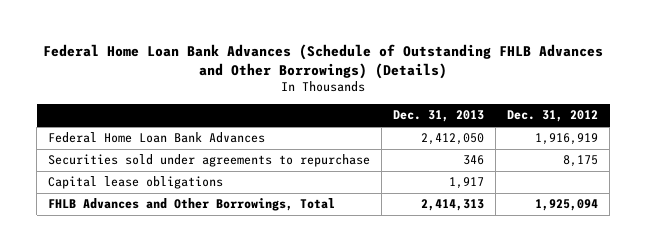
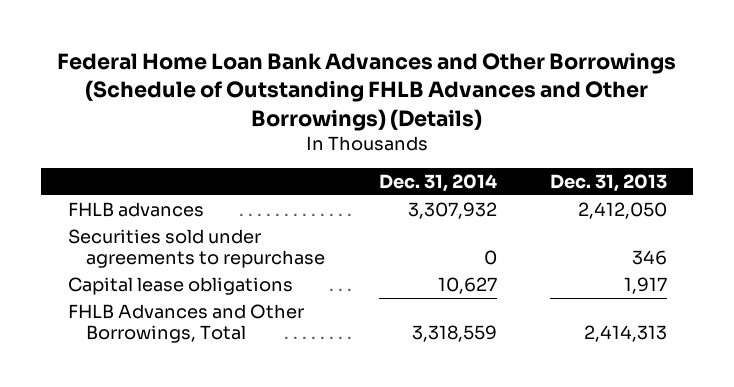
[43,43,604,79] Federal Home Loan Bank Advances (Schedule of Outstanding FHLB Advances and Other Borrowings) (Details) -> [57,52,677,131] Federal Home Loan Bank Advances and Other Borrowings (Schedule of Outstanding FHLB Advances and Other Borrowings) (Details)
[507,110,599,123] Dec. 31, 2012 -> none
none -> [378,174,497,193] Dec. 31, 2014
[48,132,266,144] Federal Home Loan Bank Advances -> [67,201,204,217] FHLB advances

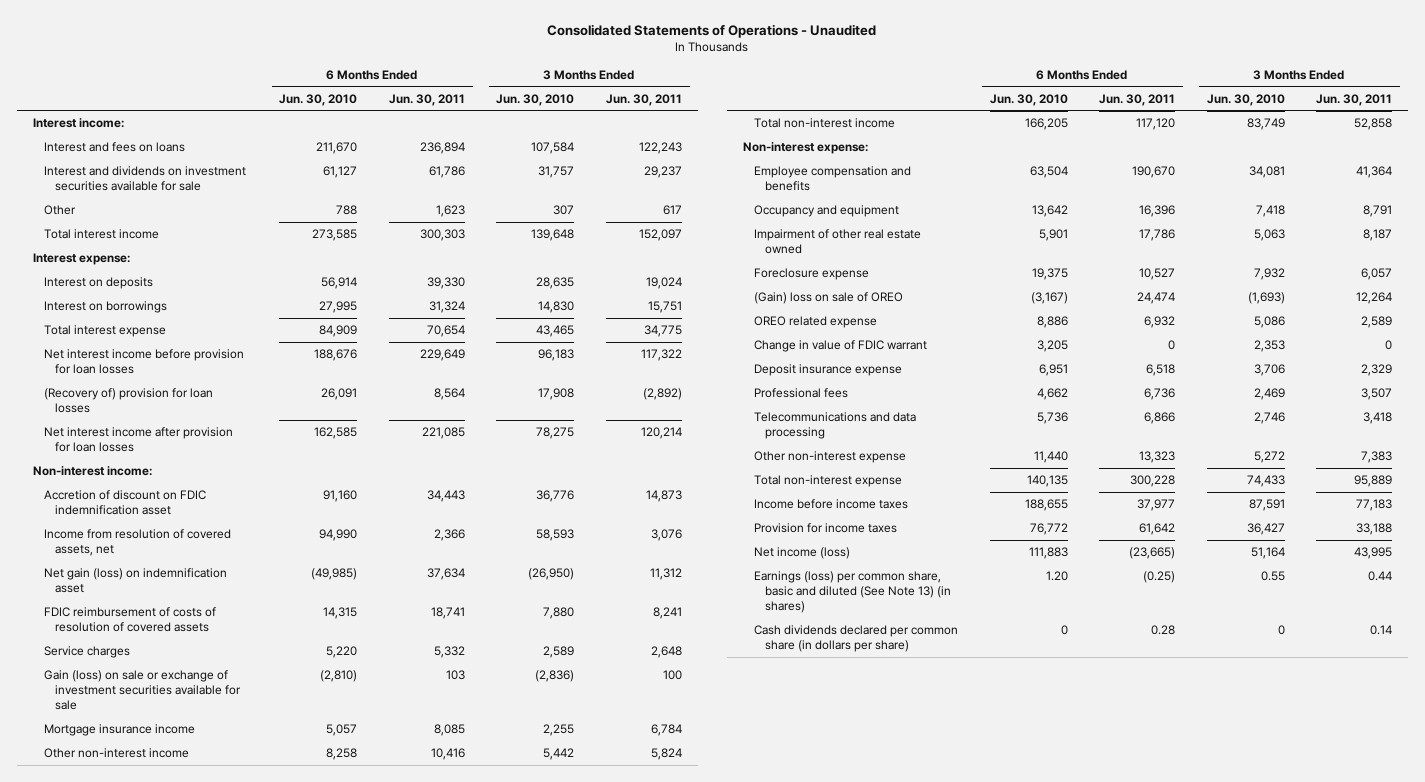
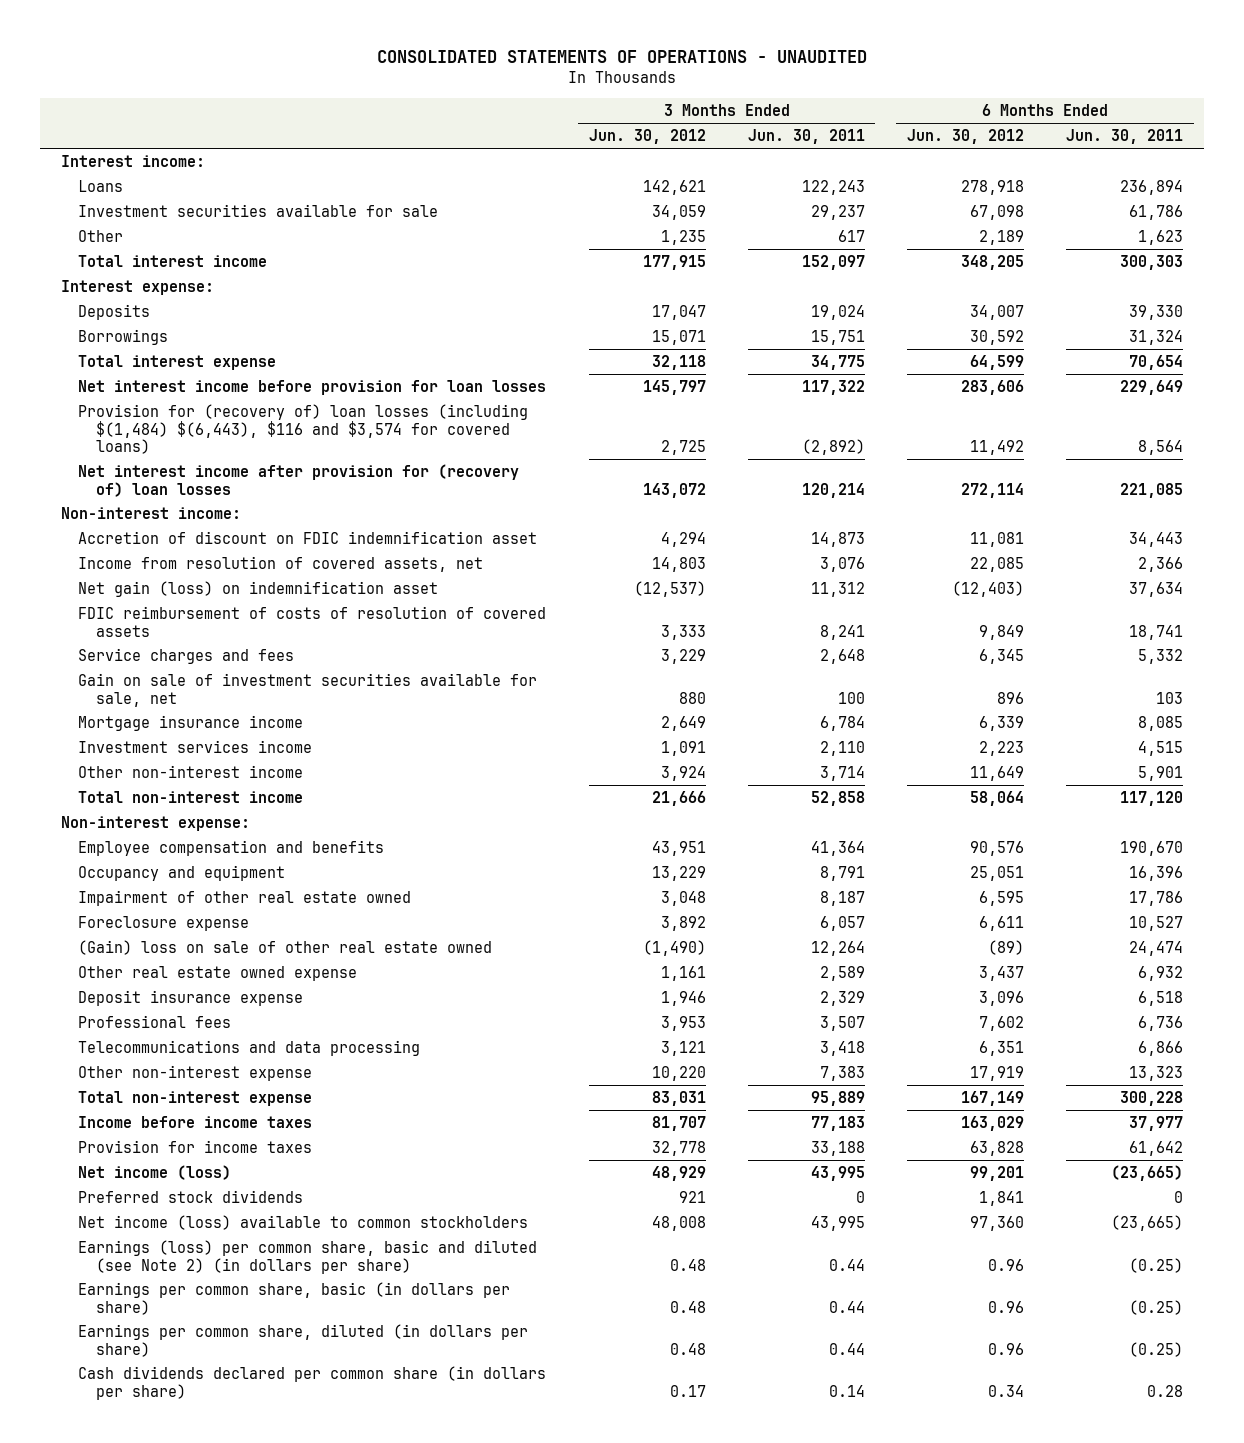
[547,24,877,39] Consolidated Statements of Operations - Unaudited -> [376,50,867,64] CONSOLIDATED STATEMENTS OF OPERATIONS - UNAUDITED
[279,93,358,106] Jun. 30, 2010 -> none
[496,93,575,106] Jun. 30, 2010 -> none
none -> [588,129,706,145] Jun. 30, 2012
none -> [906,129,1024,145] Jun. 30, 2012
[43,142,185,153] Interest and fees on loans -> [78,179,124,192] Loans
[43,166,246,191] Interest and dividends on investment securities available for sale -> [78,203,439,217] Investment securities available for sale
[43,277,153,290] Interest on deposits -> [78,303,151,320] Deposits
[43,301,167,314] Interest on borrowings -> [78,328,169,345] Borrowings
[43,388,213,413] (Recovery of) provision for loan losses -> [78,403,529,455] Provision for (recovery of) loan losses (including $(1,484) $(6,443), $116 and $3,574 for covered loans)
[43,427,233,452] Net interest income after provision for loan losses -> [78,463,520,497] Net interest income after provision for (recovery of) loan losses
[43,646,130,659] Service charges -> [78,647,295,664] Service charges and fees
[43,670,242,710] Gain (loss) on sale or exchange of investment securities available for sale -> [78,672,538,707] Gain on sale of investment securities available for sale, net
none -> [78,739,313,753] Investment services income
[430,748,465,761] 10,416 -> [1137,765,1183,781] 5,901
[650,748,682,761] 5,824 -> [819,765,865,781] 3,714
[754,340,928,353] Change in value of FDIC warrant -> none
[754,292,904,305] (Gain) loss on sale of OREO -> [78,939,493,955] (Gain) loss on sale of other real estate owned
[754,316,878,329] OREO related expense -> [78,965,358,981] Other real estate owned expense
none -> [78,1189,304,1203] Preferred stock dividends
none -> [78,1214,529,1230] Net income (loss) available to common stockholders
[754,571,952,613] Earnings (loss) per common share, basic and diluted (See Note 13) (in shares) -> [78,1239,538,1274] Earnings (loss) per common share, basic and diluted (see Note 2) (in dollars per share)
none -> [78,1281,511,1315] Earnings per common share, basic (in dollars per share)
none -> [78,1323,529,1357] Earnings per common share, diluted (in dollars per share)

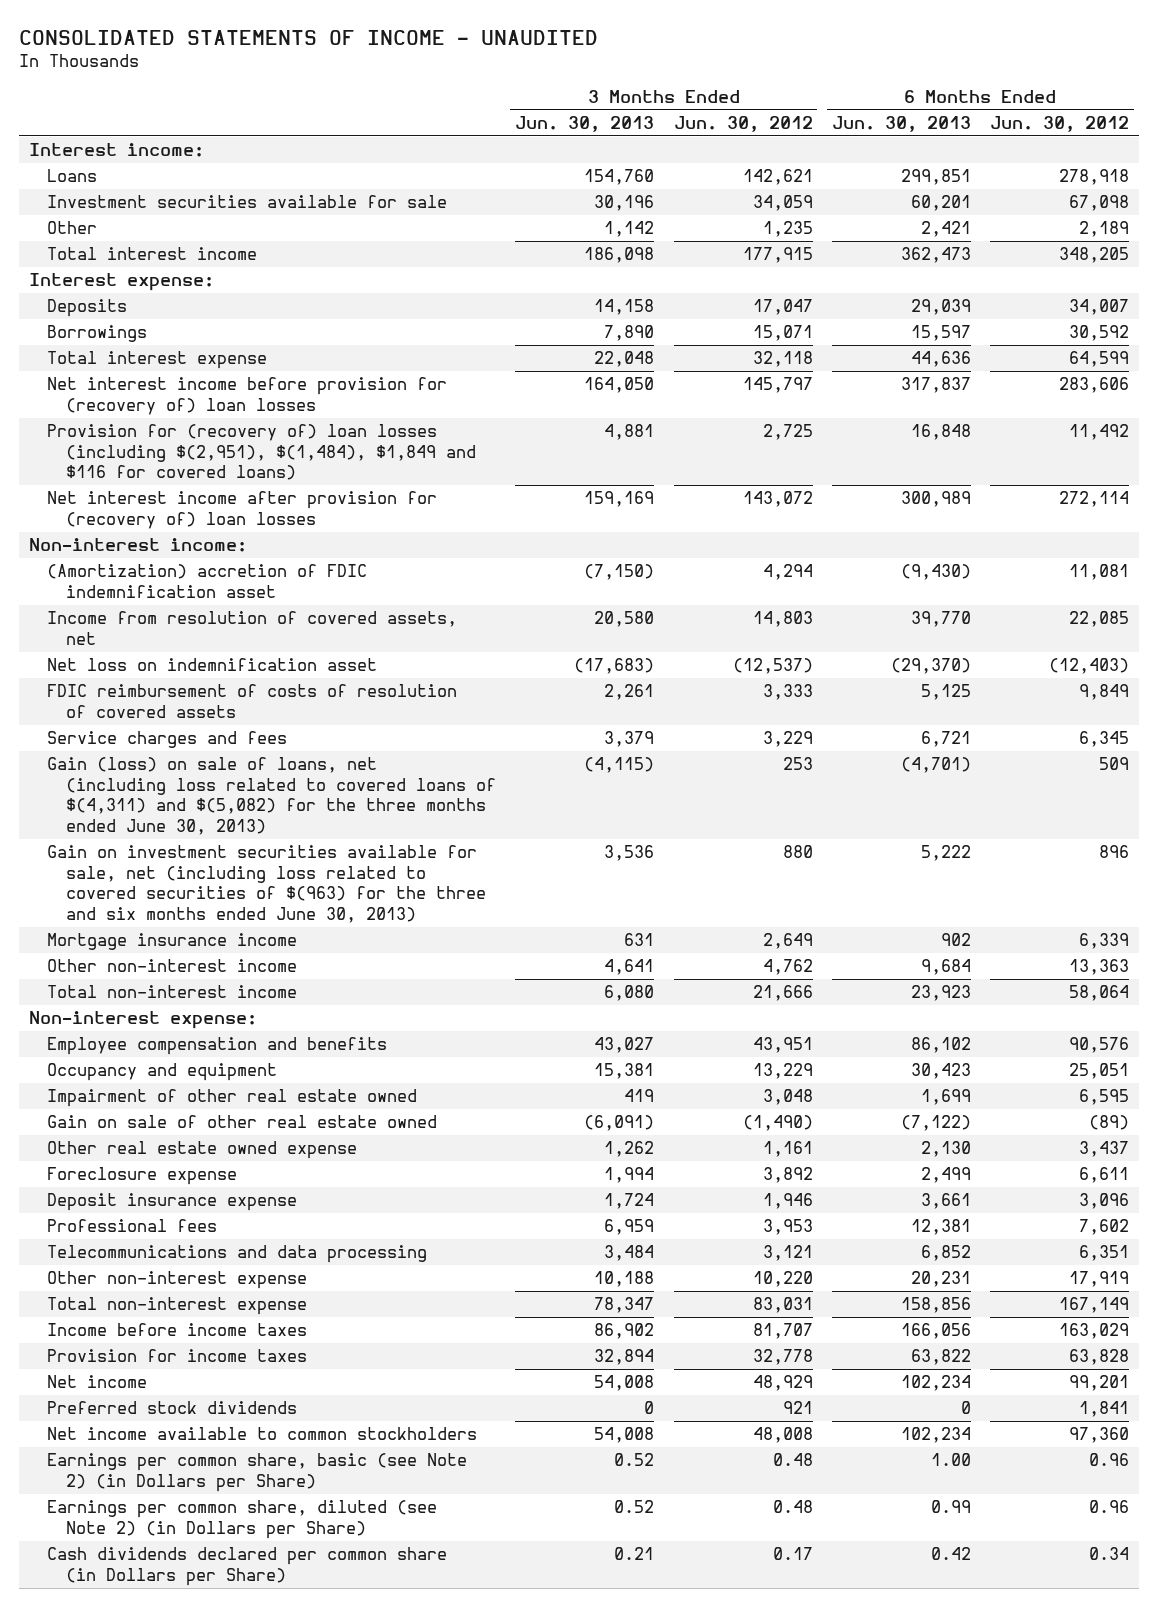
[376,50,867,64] CONSOLIDATED STATEMENTS OF OPERATIONS - UNAUDITED -> [18,29,598,45] CONSOLIDATED STATEMENTS OF INCOME - UNAUDITED
[747,129,865,145] Jun. 30, 2011 -> none
[1065,129,1183,145] Jun. 30, 2011 -> none
none -> [515,115,655,132] Jun. 30, 2013
none -> [831,115,971,132] Jun. 30, 2013
[78,379,547,395] Net interest income before provision for loan losses -> [47,377,448,415] Net interest income before provision for (recovery of) loan losses
[78,403,529,455] Provision for (recovery of) loan losses (including $(1,484) $(6,443), $116 and $3,574 for covered loans) -> [47,424,476,481] Provision for (recovery of) loan losses (including $(2,951), $(1,484), $1,849 and $116 for covered loans)
[78,530,538,544] Accretion of discount on FDIC indemnification asset -> [47,564,368,598] (Amortization) accretion of FDIC indemnification asset
[78,580,439,597] Net gain (loss) on indemnification asset -> [47,658,378,672] Net loss on indemnification asset
none -> [47,757,496,835] Gain (loss) on sale of loans, net (including loss related to covered loans of $(4,311) and $(5,082) for the three months ended June 30, 2013)
[78,672,538,707] Gain on sale of investment securities available for sale, net -> [47,845,486,923] Gain on investment securities available for sale, net (including loss related to covered securities of $(963) for the three and six months ended June 30, 2013)
[78,739,313,753] Investment services income -> none
[660,765,706,781] 3,924 -> [762,959,813,976] 4,762
[969,765,1024,781] 11,649 -> [1069,959,1130,976] 13,363
[78,939,493,955] (Gain) loss on sale of other real estate owned -> [47,1115,438,1129] Gain on sale of other real estate owned
[78,915,250,931] Foreclosure expense -> [47,1167,238,1186] Foreclosure expense
[78,1164,232,1180] Net income (loss) -> [47,1375,148,1389] Net income
[78,1239,538,1274] Earnings (loss) per common share, basic and diluted (see Note 2) (in dollars per share) -> none
[78,1214,529,1230] Net income (loss) available to common stockholders -> [47,1427,478,1441] Net income available to common stockholders
[78,1281,511,1315] Earnings per common share, basic (in dollars per share) -> [47,1453,468,1492] Earnings per common share, basic (see Note 2) (in Dollars per Share)
[78,1323,529,1357] Earnings per common share, diluted (in dollars per share) -> [47,1500,438,1539] Earnings per common share, diluted (see Note 2) (in Dollars per Share)
[78,1365,547,1400] Cash dividends declared per common share (in dollars per share) -> [47,1547,448,1586] Cash dividends declared per common share (in Dollars per Share)

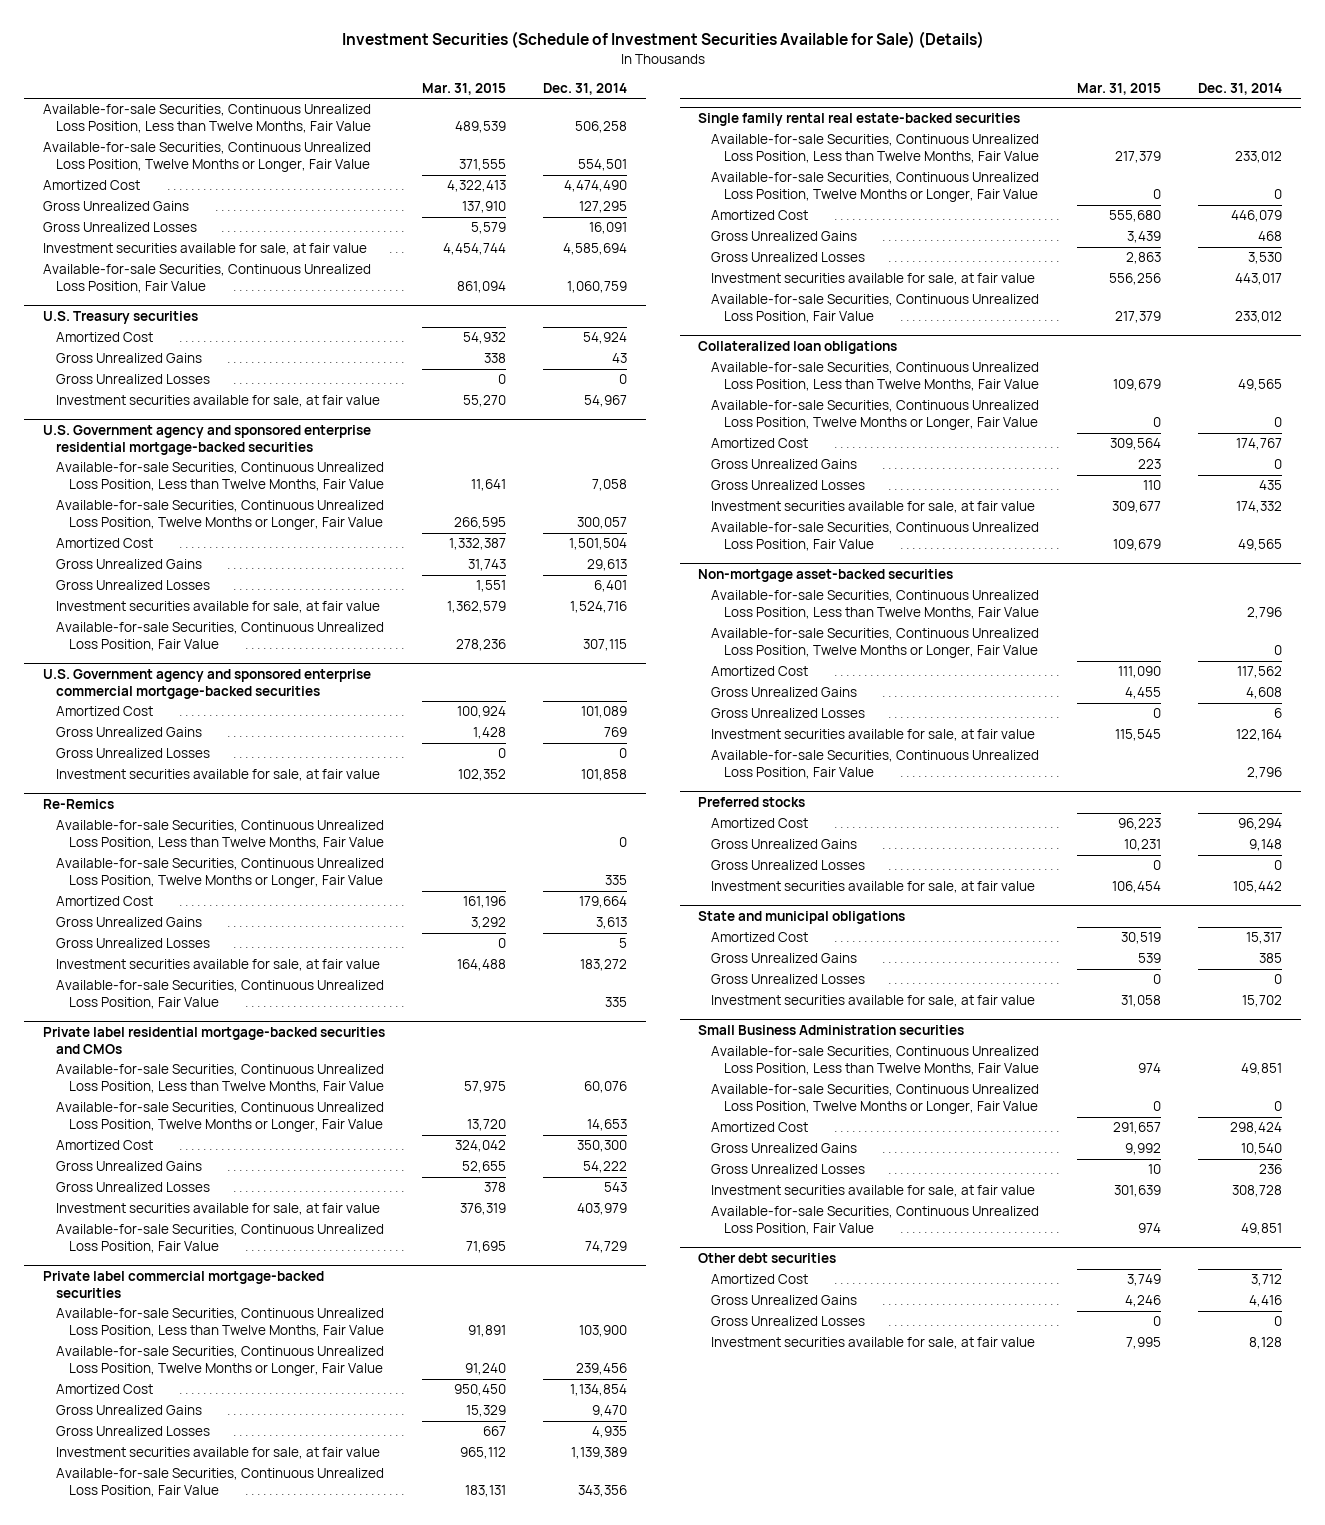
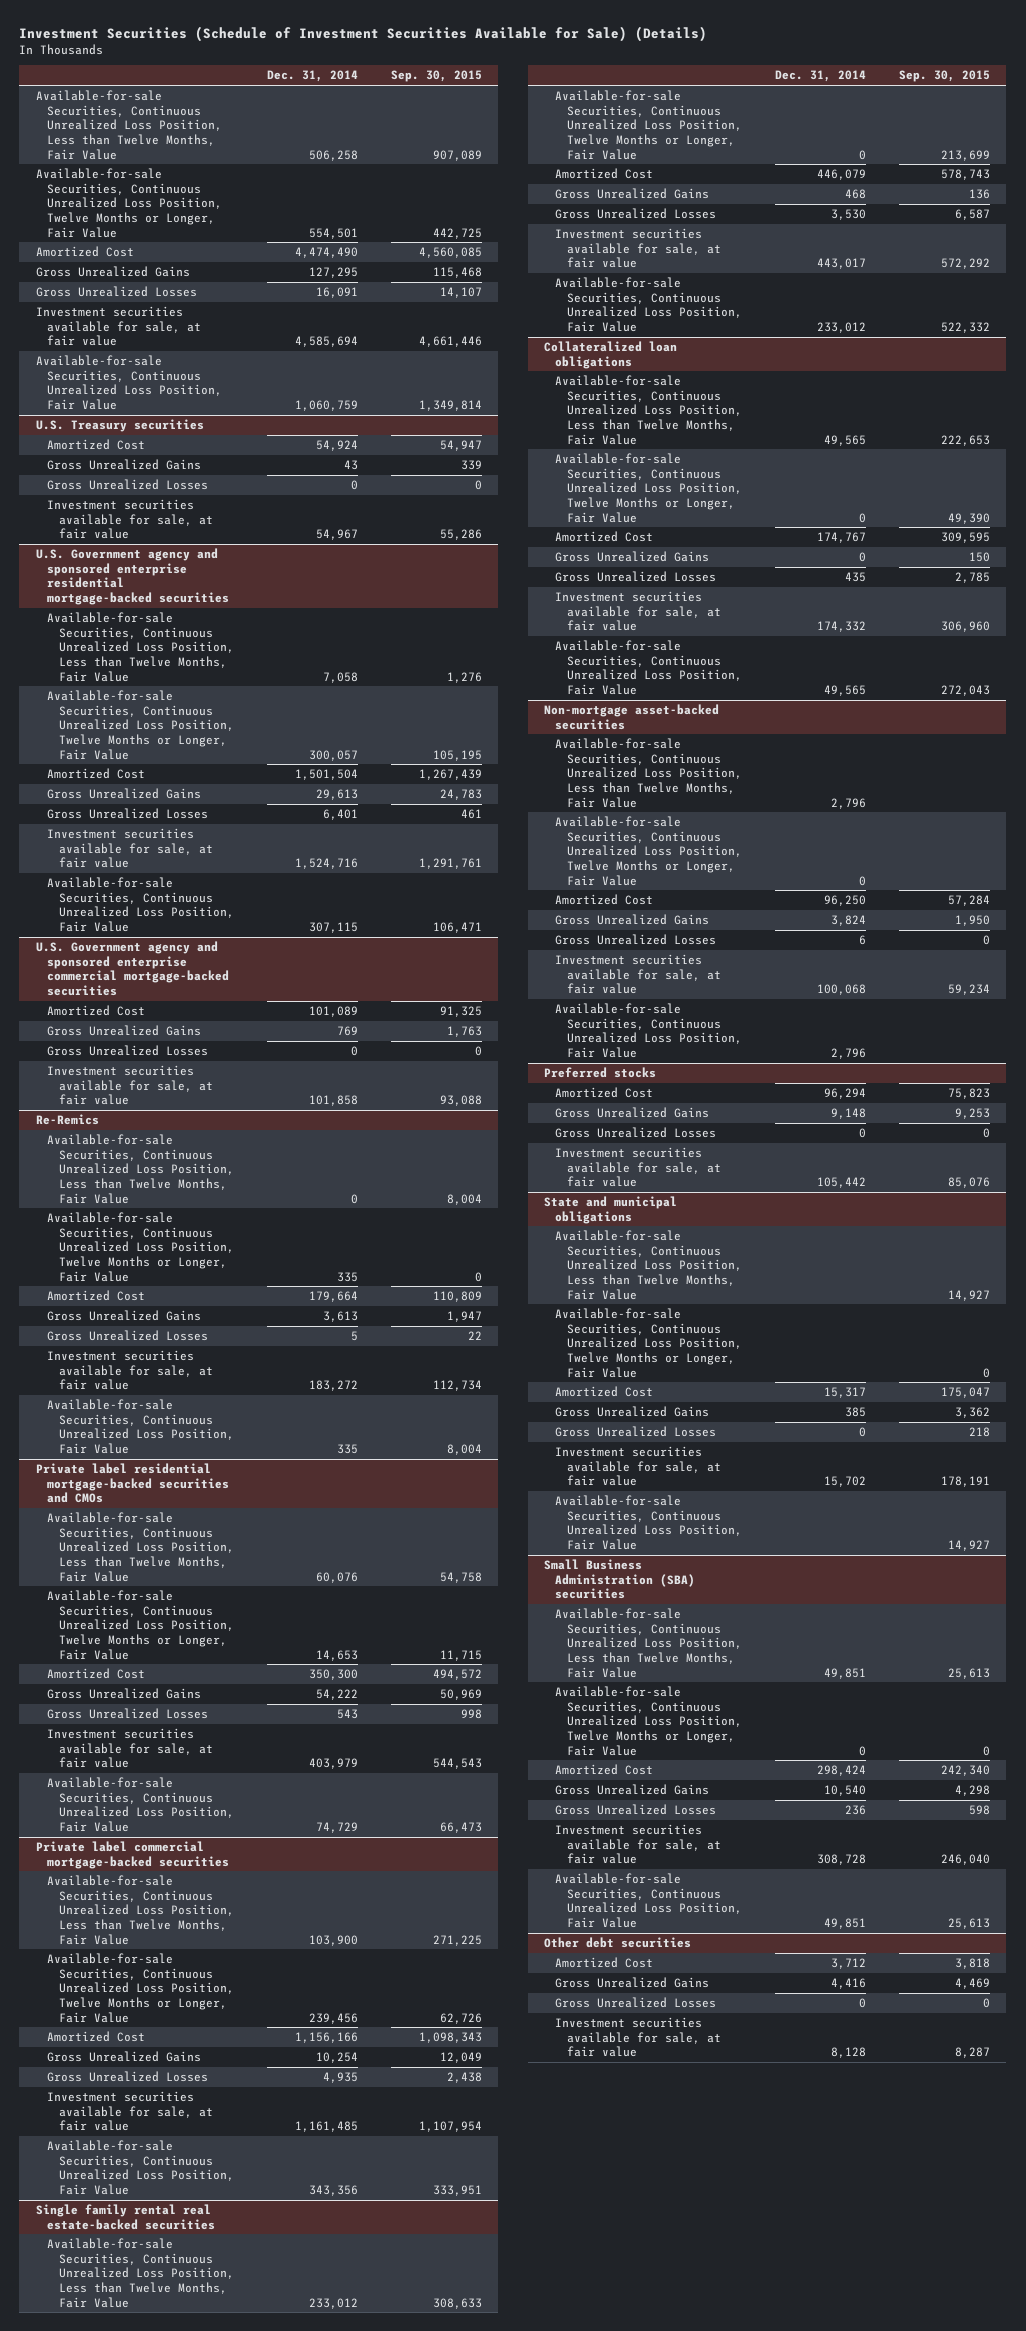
[422,82,507,95] Mar. 31, 2015 -> none
none -> [390,70,482,83] Sep. 30, 2015
[570,1384,628,1397] 1,134,854 -> [294,2031,358,2043] 1,156,166
[592,1405,628,1418] 9,470 -> [315,2051,358,2063] 10,254
[571,1447,628,1460] 1,139,389 -> [294,2121,358,2133] 1,161,485
[1237,666,1283,679] 117,562 -> [823,894,866,906] 96,250
[1246,687,1283,700] 4,608 -> [830,914,866,926] 3,824
[1236,729,1283,742] 122,164 -> [816,984,866,996] 100,068
none -> [555,1229,742,1300] Available-for-sale Securities, Continuous Unrealized Loss Position, Less than Twelve Months, Fair Value
none -> [555,1307,742,1378] Available-for-sale Securities, Continuous Unrealized Loss Position, Twelve Months or Longer, Fair Value
none -> [555,1494,742,1551] Available-for-sale Securities, Continuous Unrealized Loss Position, Fair Value
[698,1024,965,1035] Small Business Administration securities -> [544,1558,696,1600] Small Business Administration (SBA) securities

